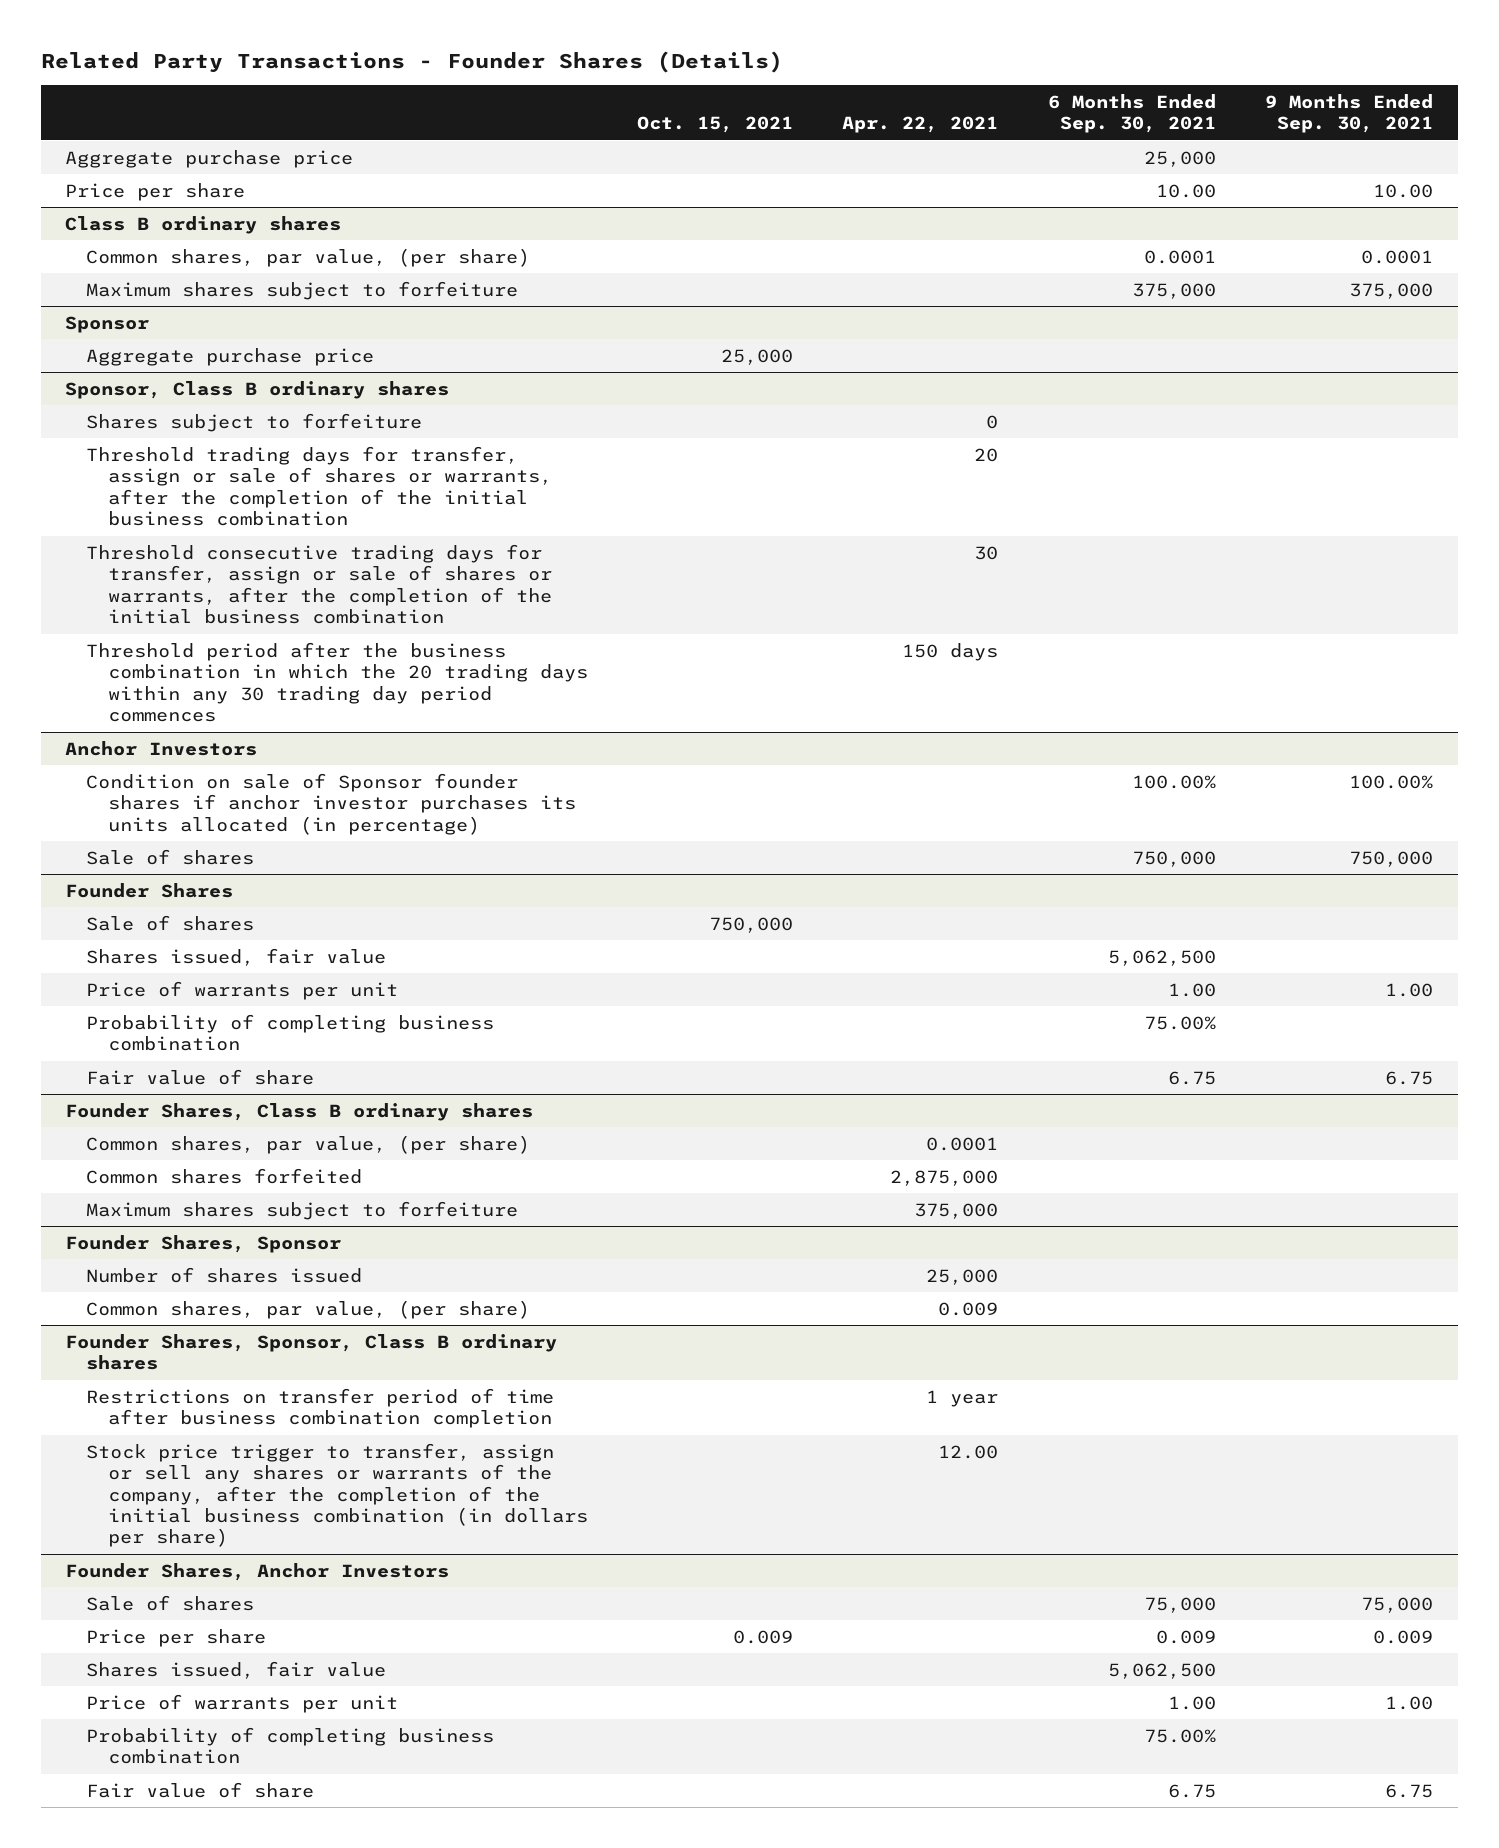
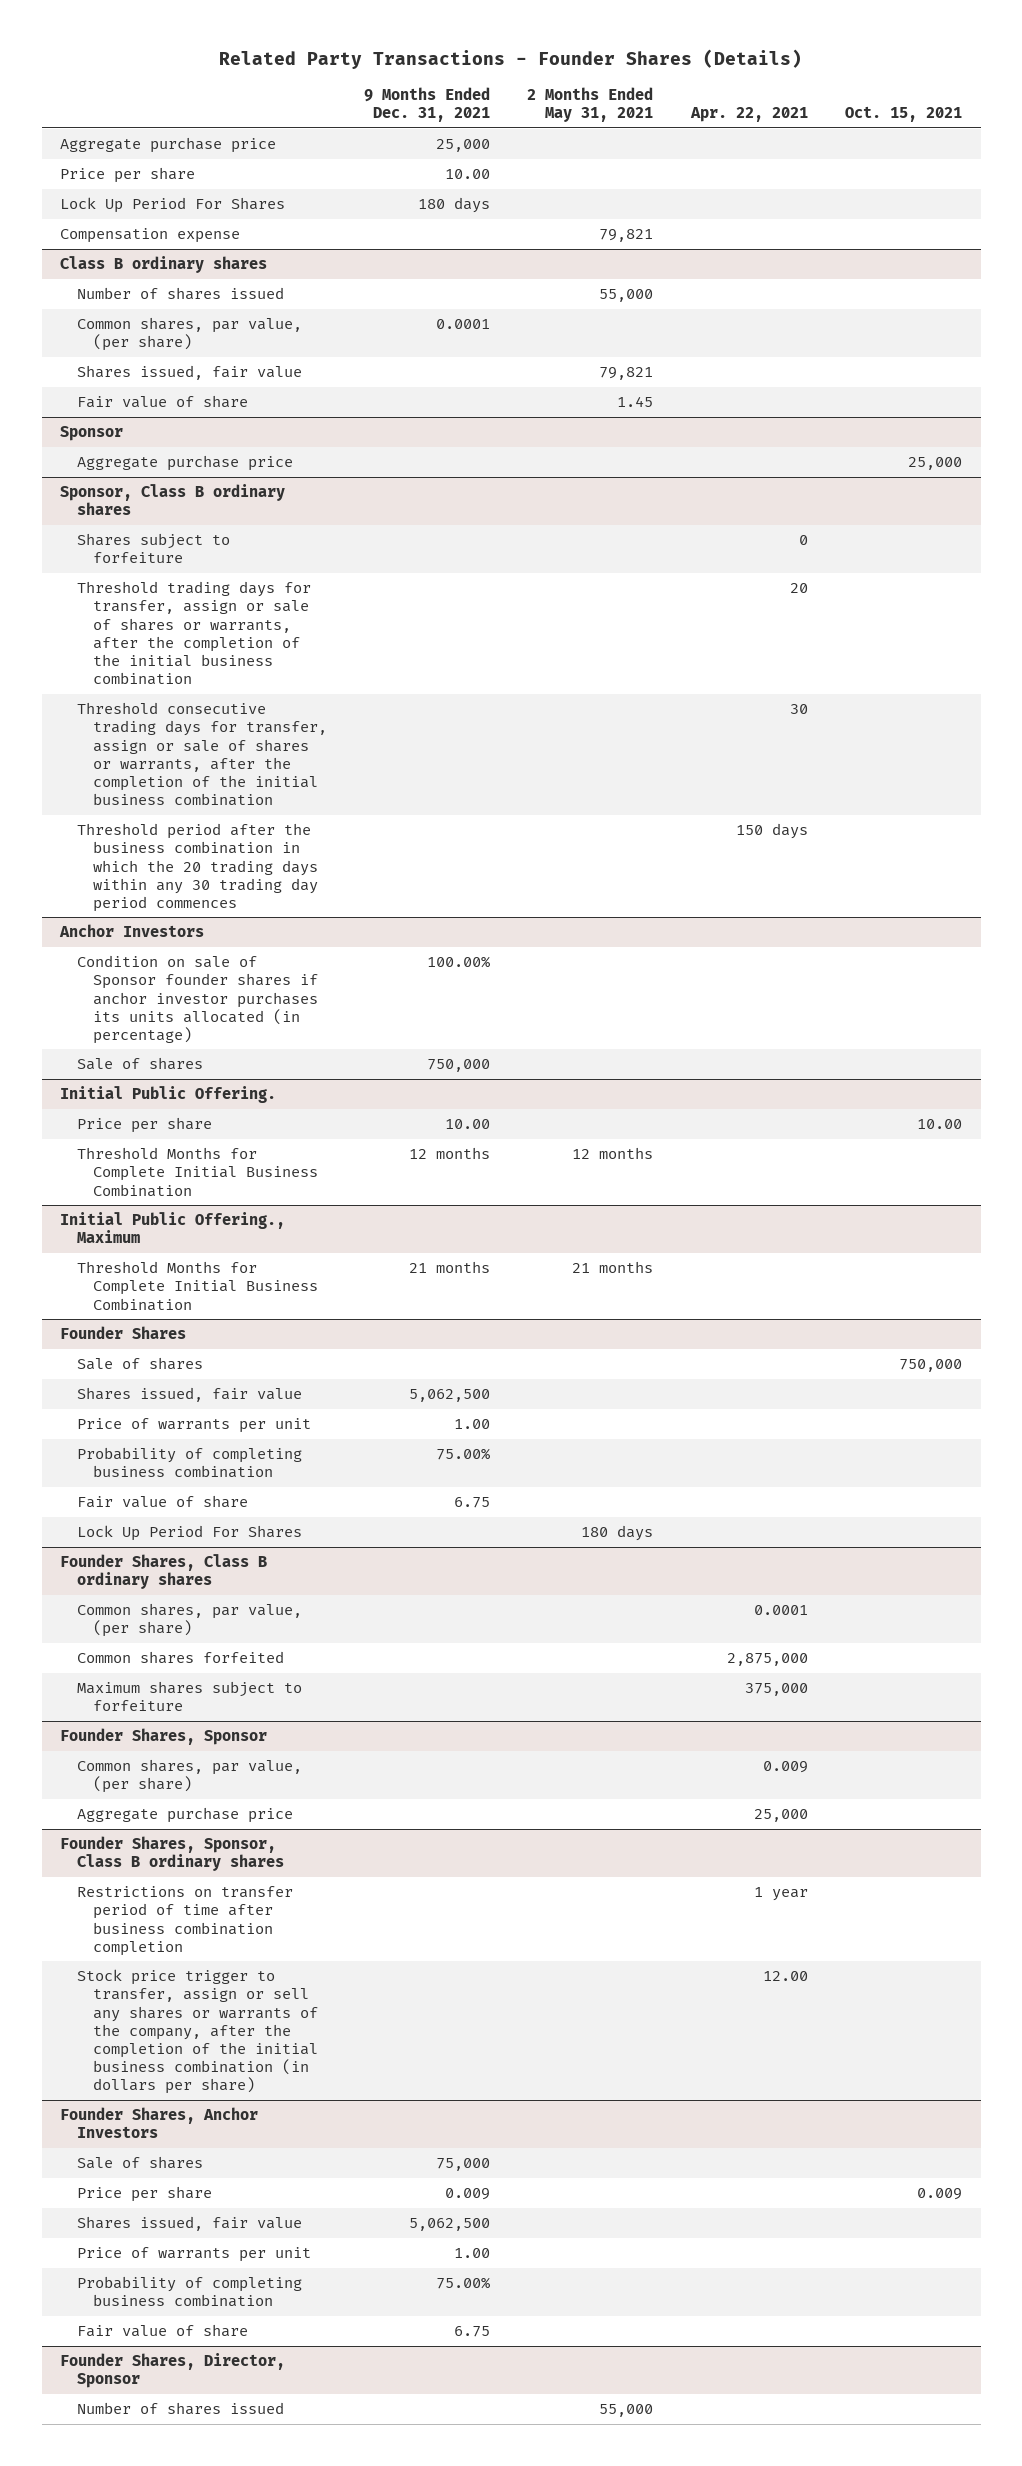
[1047,93,1216,134] 6 Months Ended Sep. 30, 2021 -> none
[1265,93,1434,134] 9 Months Ended Sep. 30, 2021 -> none
none -> [364,87,491,123] 9 Months Ended Dec. 31, 2021
none -> [527,87,654,123] 2 Months Ended May 31, 2021
none -> [60,197,286,214] Lock Up Period For Shares
none -> [60,228,241,244] Compensation expense
none -> [76,287,284,301] Number of shares issued
[86,280,519,300] Maximum shares subject to forfeiture -> none
none -> [76,365,302,381] Shares issued, fair value
none -> [76,395,248,409] Fair value of share
none -> [60,1086,277,1104] Initial Public Offering.
none -> [76,1117,212,1134] Price per share
none -> [76,1147,318,1197] Threshold Months for Complete Initial Business Combination
none -> [60,1212,286,1244] Initial Public Offering., Maximum
none -> [76,1261,318,1311] Threshold Months for Complete Initial Business Combination
none -> [76,1525,302,1542] Lock Up Period For Shares
[86,1266,363,1283] Number of shares issued -> none
none -> [76,1807,293,1824] Aggregate purchase price
none -> [60,2353,286,2389] Founder Shares, Director, Sponsor
none -> [76,2402,284,2416] Number of shares issued

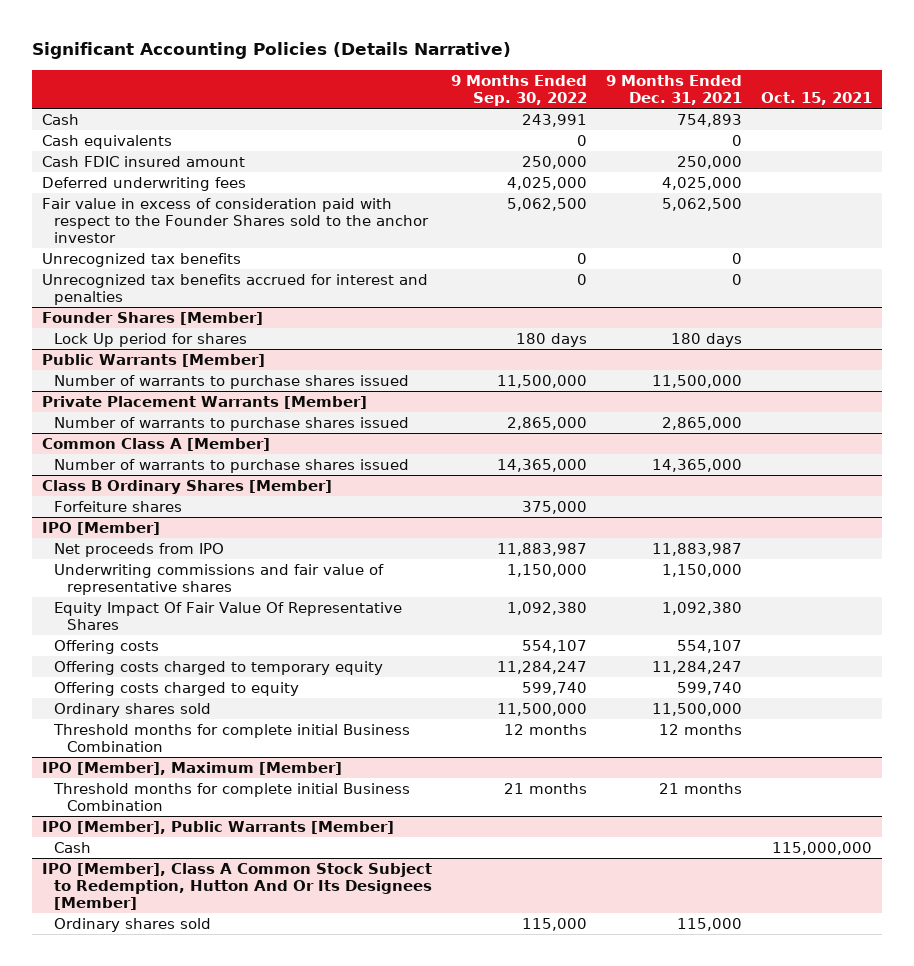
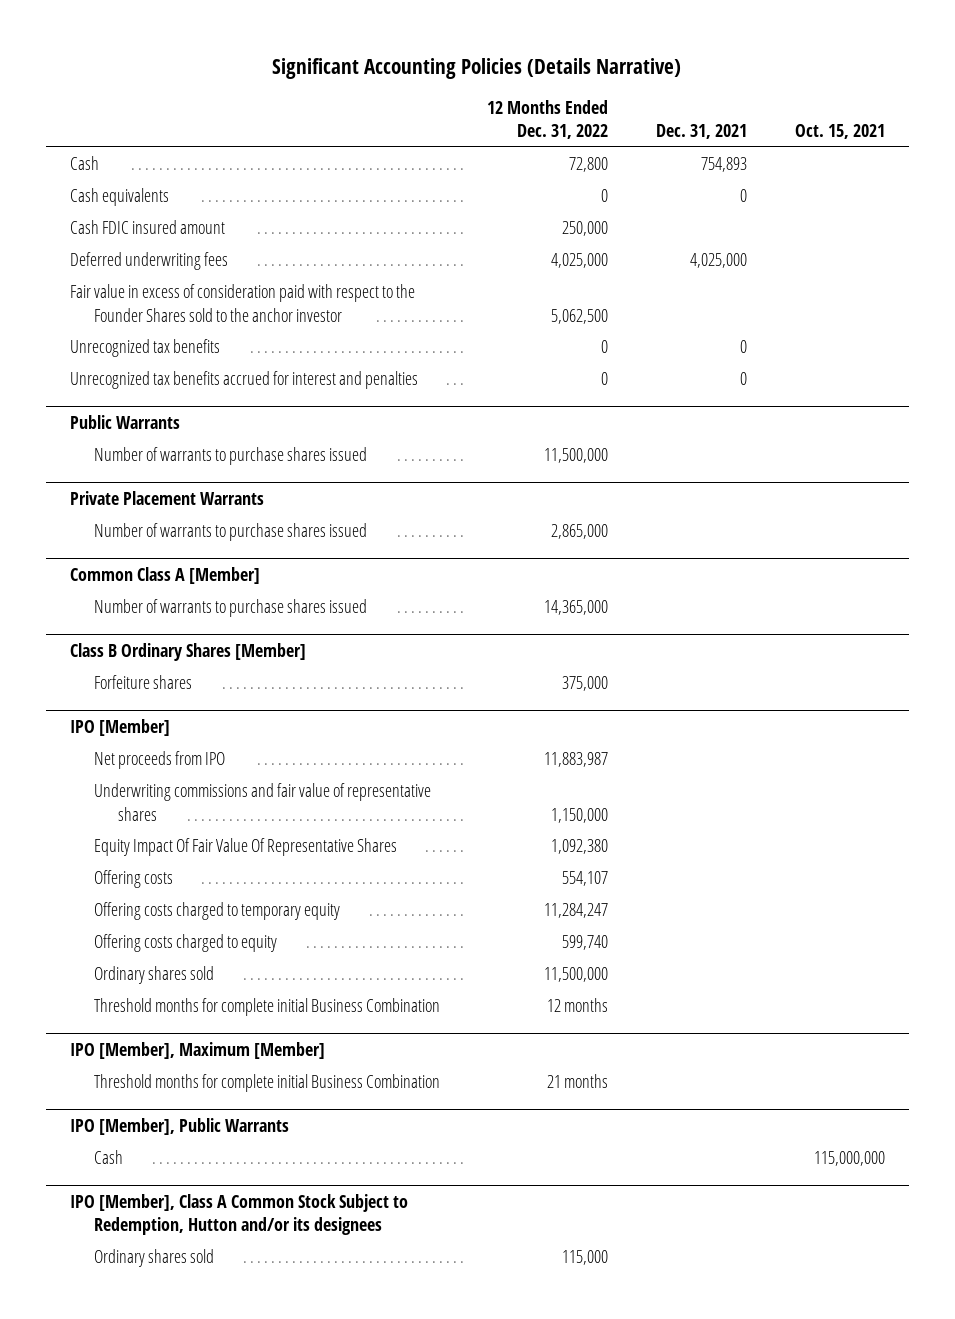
[451,74,588,106] 9 Months Ended Sep. 30, 2022 -> none
[606,74,743,105] 9 Months Ended Dec. 31, 2021 -> none
none -> [487,100,609,140] 12 Months Ended Dec. 31, 2022
none -> [656,124,748,140] Dec. 31, 2021
[41,311,263,325] Founder Shares [Member] -> none
[54,332,248,347] Lock Up period for shares -> none
[41,353,265,367] Public Warrants [Member] -> [69,414,180,429] Public Warrants
[41,395,367,409] Private Placement Warrants [Member] -> [69,490,264,505] Private Placement Warrants
[41,820,394,834] IPO [Member], Public Warrants [Member] -> [69,1117,289,1135] IPO [Member], Public Warrants
[41,862,433,911] IPO [Member], Class A Common Stock Subject to Redemption, Hutton And Or Its Designees [Member] -> [69,1193,408,1236] IPO [Member], Class A Common Stock Subject to Redemption, Hutton and/or its designees

